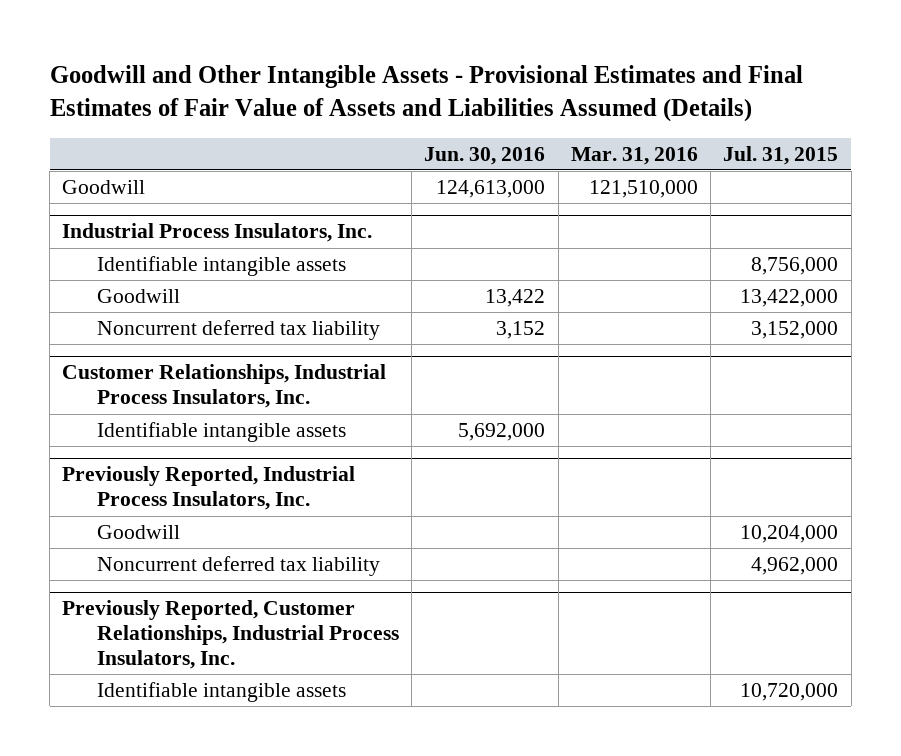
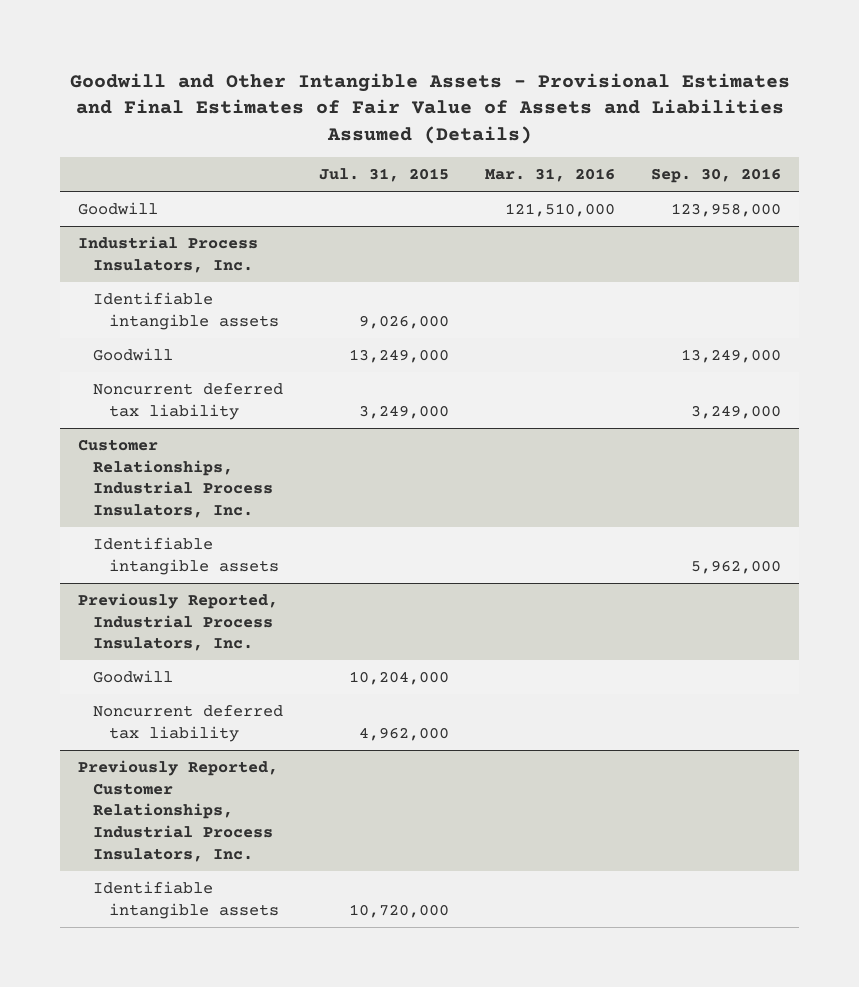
[424,146,546,165] Jun. 30, 2016 -> none
none -> [651,168,782,184] Sep. 30, 2016
[751,257,839,276] 8,756,000 -> [359,314,450,329] 9,026,000
[740,289,839,308] 13,422,000 -> [349,349,450,364] 13,249,000
[751,321,839,340] 3,152,000 -> [359,404,450,419] 3,249,000

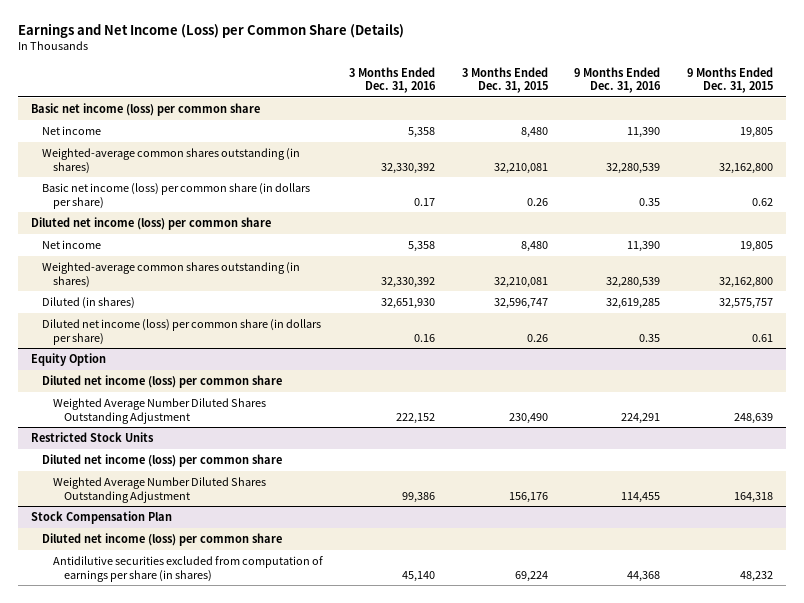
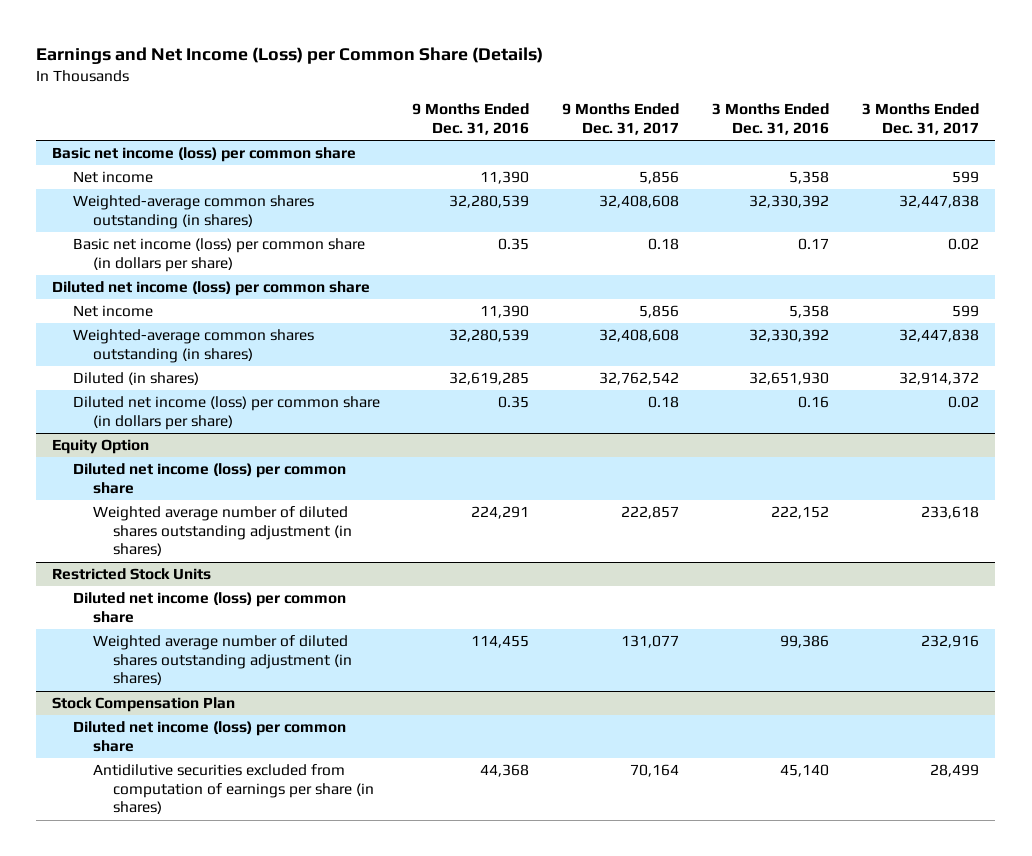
[461,66,548,94] 3 Months Ended Dec. 31, 2015 -> none
[686,66,773,94] 9 Months Ended Dec. 31, 2015 -> none
none -> [562,103,680,136] 9 Months Ended Dec. 31, 2017
none -> [862,103,980,136] 3 Months Ended Dec. 31, 2017
[53,397,267,424] Weighted Average Number Diluted Shares Outstanding Adjustment -> [92,506,352,557] Weighted average number of diluted shares outstanding adjustment (in shares)
[53,476,267,503] Weighted Average Number Diluted Shares Outstanding Adjustment -> [92,635,352,686] Weighted average number of diluted shares outstanding adjustment (in shares)

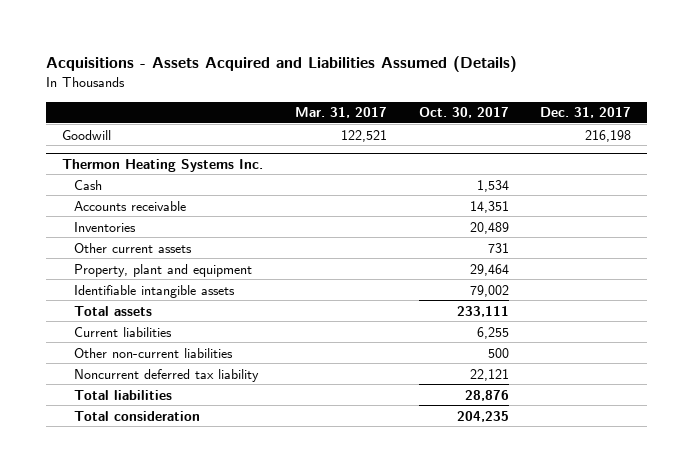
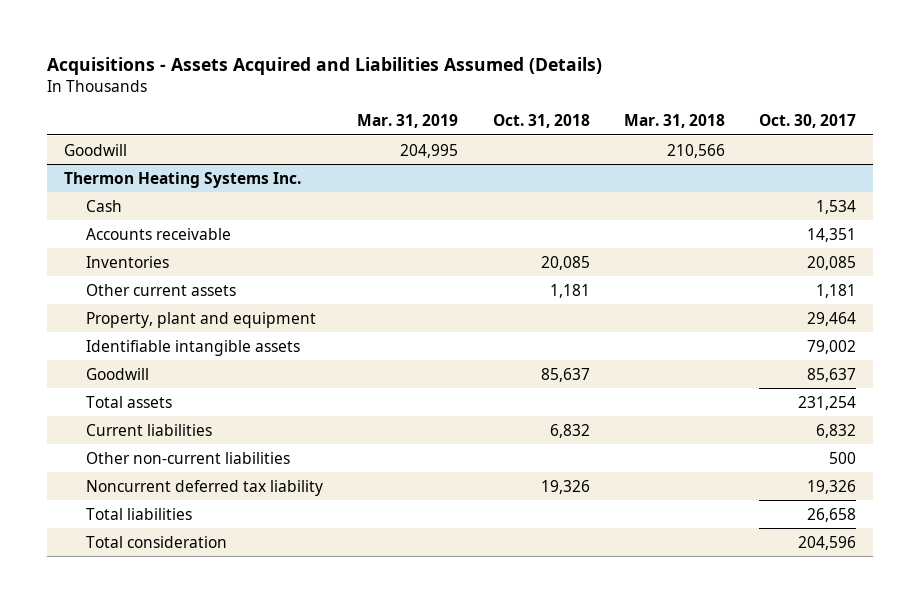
[294,107,387,119] Mar. 31, 2017 -> none
[540,107,632,119] Dec. 31, 2017 -> none
none -> [357,114,459,129] Mar. 31, 2019
none -> [492,114,590,129] Oct. 31, 2018
none -> [623,114,725,129] Mar. 31, 2018
[469,221,509,234] 20,489 -> [807,255,857,270] 20,085
[487,242,509,253] 731 -> [816,283,857,298] 1,181
none -> [86,367,150,380] Goodwill
[456,305,509,317] 233,111 -> [798,395,857,410] 231,254
[476,326,509,339] 6,255 -> [816,423,857,438] 6,832
[469,368,509,381] 22,121 -> [807,479,857,494] 19,326
[464,389,509,401] 28,876 -> [807,507,857,522] 26,658
[456,410,509,422] 204,235 -> [798,535,857,550] 204,596

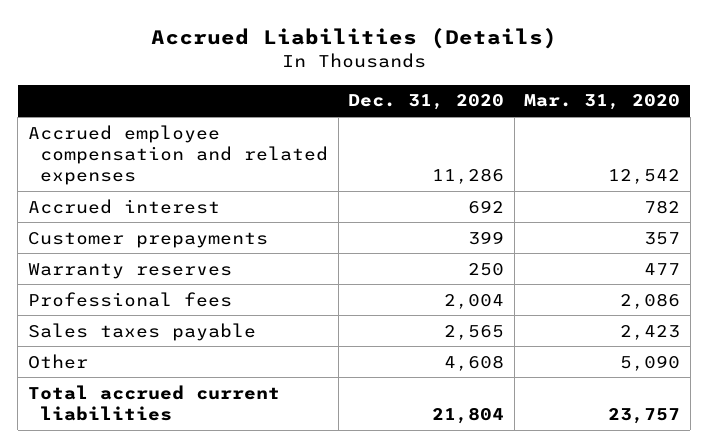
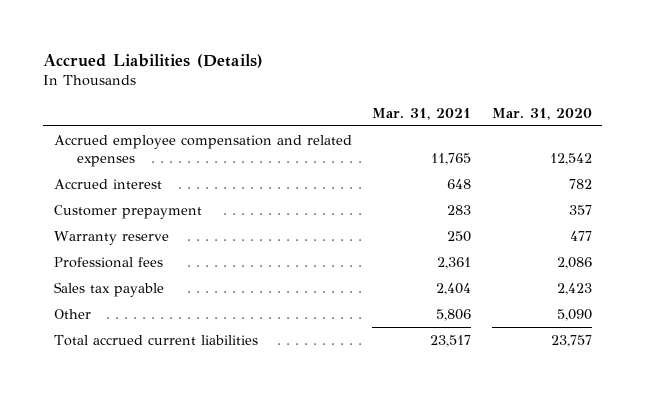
[348,94,505,111] Dec. 31, 2020 -> none
none -> [372,107,472,120] Mar. 31, 2021
[27,231,268,248] Customer prepayments -> [53,204,202,219] Customer prepayment
[27,262,232,279] Warranty reserves -> [53,230,169,245] Warranty reserve
[27,322,256,341] Sales taxes payable -> [53,281,164,297] Sales tax payable

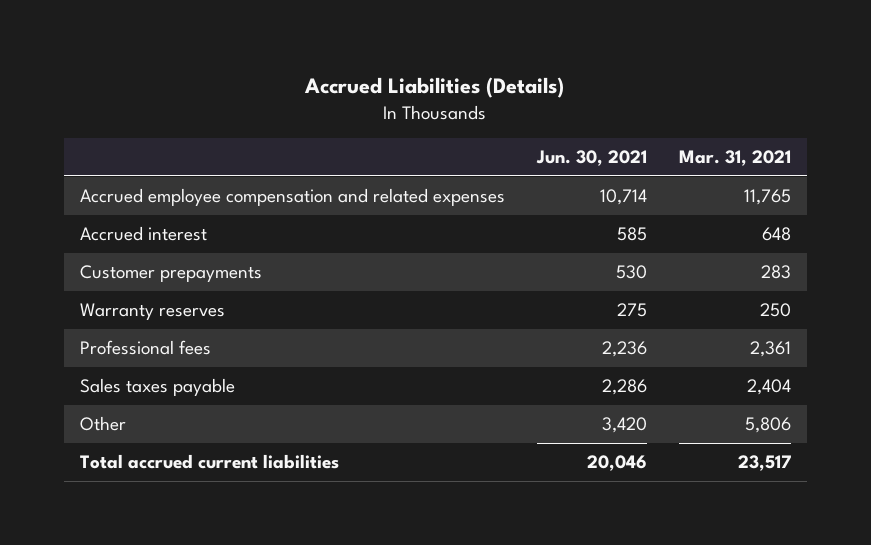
[491,107,592,120] Mar. 31, 2020 -> none
none -> [535,150,647,167] Jun. 30, 2021
[53,204,202,219] Customer prepayment -> [79,265,262,283] Customer prepayments
[53,230,169,245] Warranty reserve -> [79,303,225,321] Warranty reserves
[53,281,164,297] Sales tax payable -> [79,378,235,397] Sales taxes payable

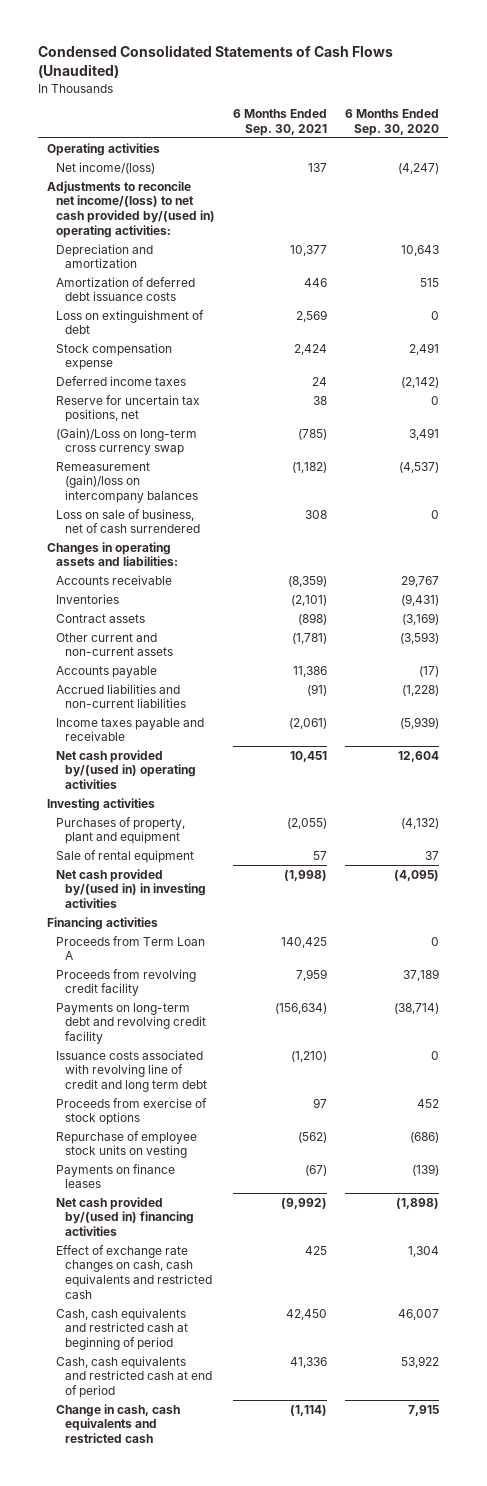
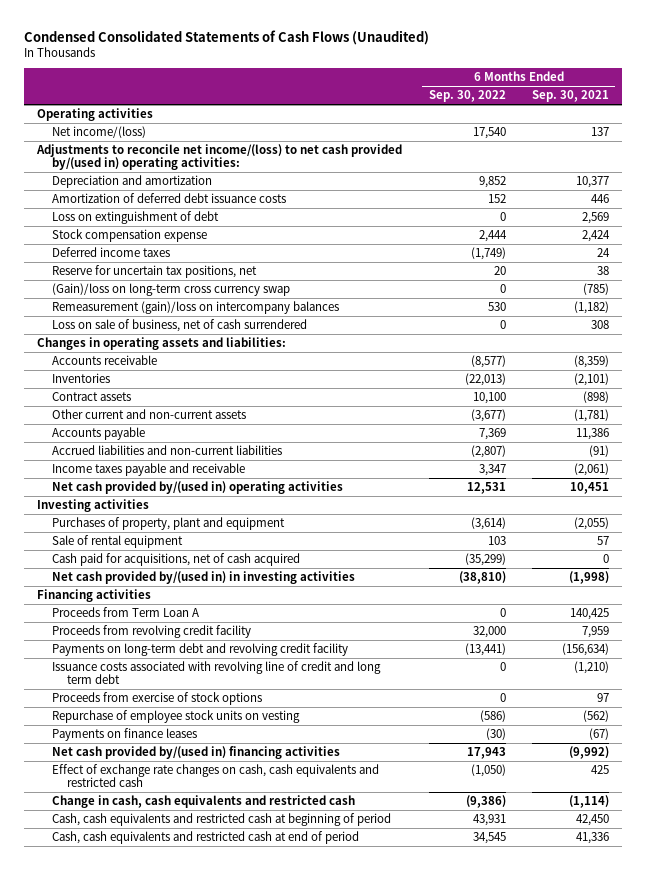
[345,109,440,137] 6 Months Ended Sep. 30, 2020 -> none
none -> [428,90,506,103] Sep. 30, 2022
[56,427,198,456] (Gain)/Loss on long-term cross currency swap -> [51,283,290,297] (Gain)/loss on long-term cross currency swap
none -> [51,553,300,567] Cash paid for acquisitions, net of cash acquired
[56,1403,181,1444] Change in cash, cash equivalents and restricted cash -> [51,795,355,809] Change in cash, cash equivalents and restricted cash

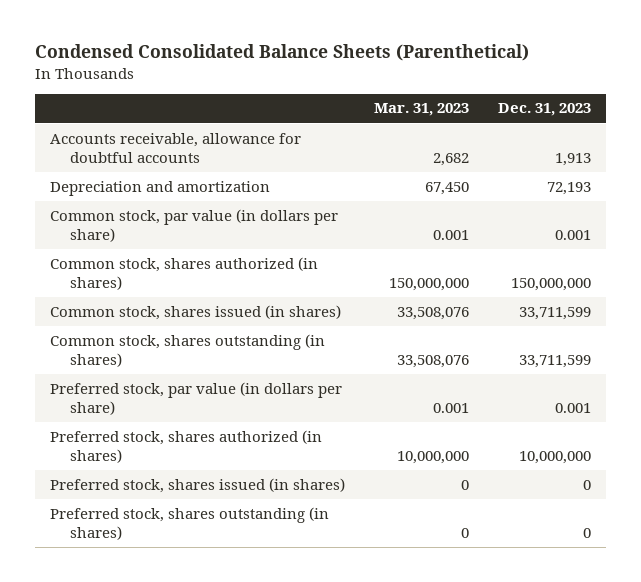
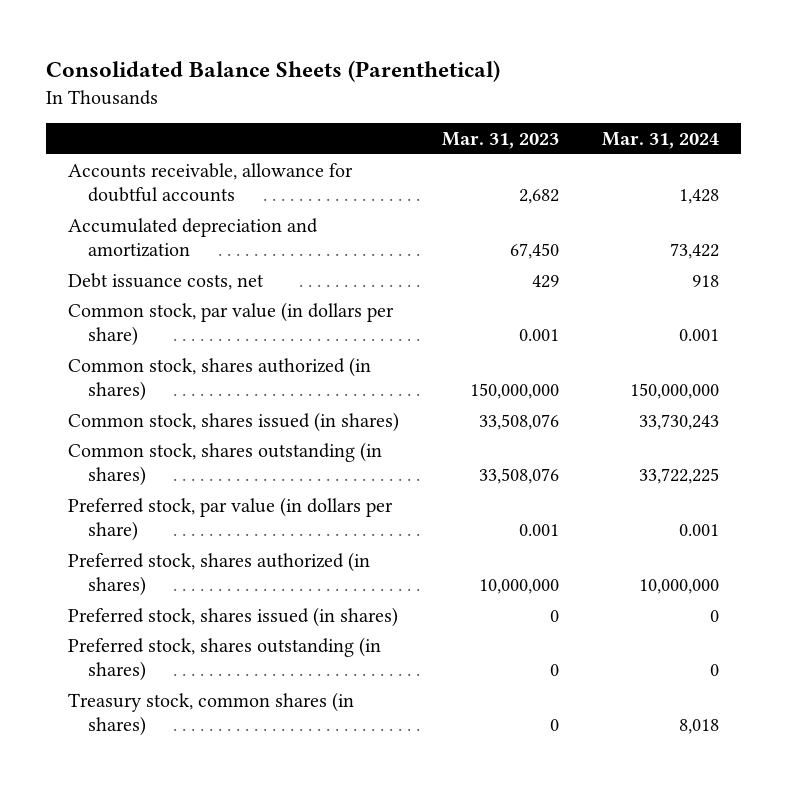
[34,44,529,62] Condensed Consolidated Balance Sheets (Parenthetical) -> [46,59,501,82] Consolidated Balance Sheets (Parenthetical)
[498,103,592,117] Dec. 31, 2023 -> none
none -> [602,131,720,149] Mar. 31, 2024
[49,180,270,196] Depreciation and amortization -> [67,217,318,258] Accumulated depreciation and amortization
none -> [67,272,264,290] Debt issuance costs, net
none -> [67,691,354,737] Treasury stock, common shares (in shares)

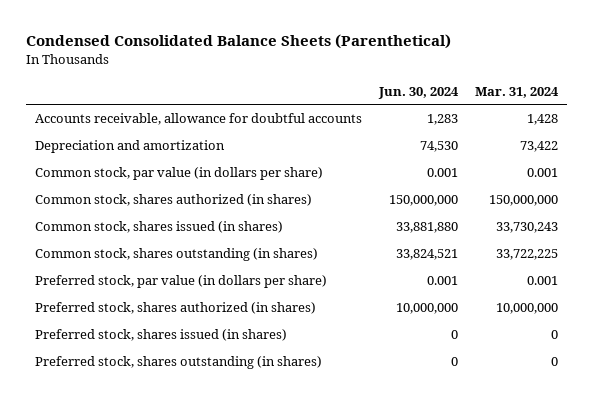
[46,59,501,82] Consolidated Balance Sheets (Parenthetical) -> [25,34,451,50] Condensed Consolidated Balance Sheets (Parenthetical)
[442,131,560,149] Mar. 31, 2023 -> none
none -> [377,86,459,99] Jun. 30, 2024
[67,272,264,290] Debt issuance costs, net -> none
[67,217,318,258] Accumulated depreciation and amortization -> [34,140,225,154] Depreciation and amortization
[67,691,354,737] Treasury stock, common shares (in shares) -> none

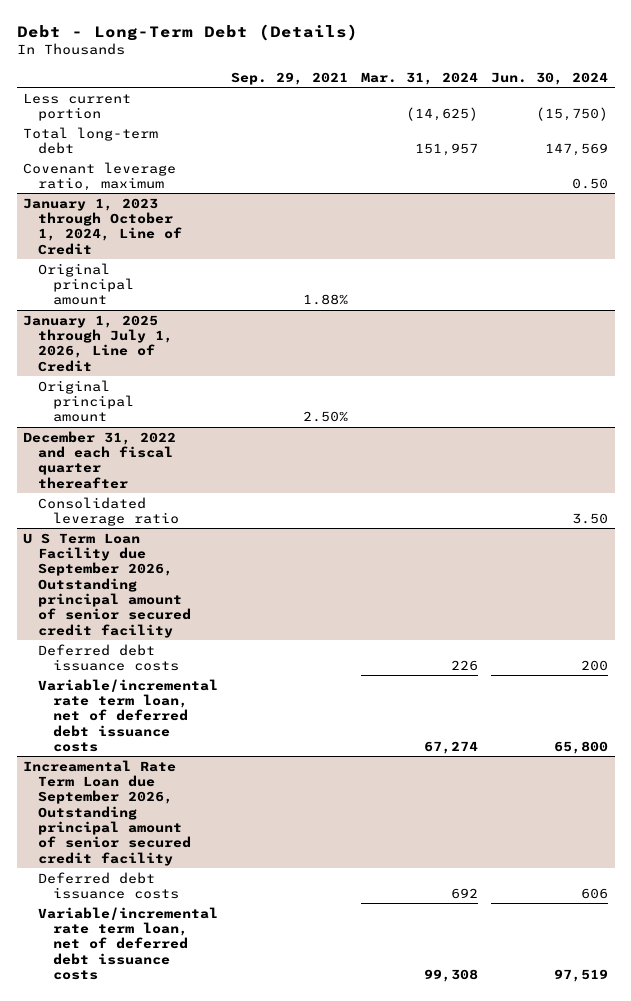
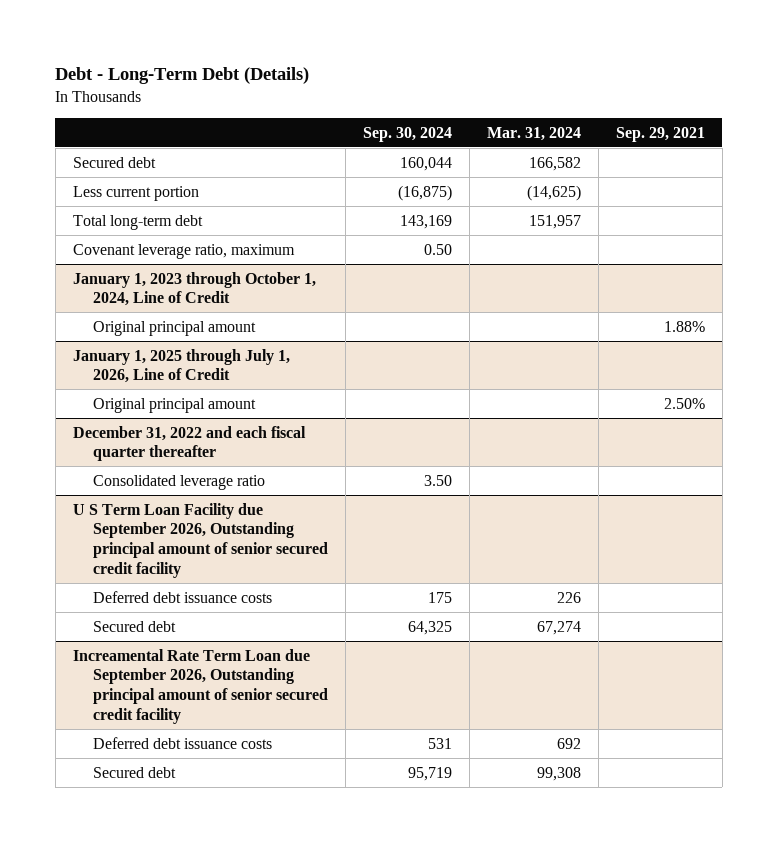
[491,71,609,85] Jun. 30, 2024 -> none
none -> [363,126,453,142] Sep. 30, 2024
none -> [72,156,156,168] Secured debt
[38,678,219,753] Variable/incremental rate term loan, net of deferred debt issuance costs -> [93,620,177,632] Secured debt
[38,906,219,981] Variable/incremental rate term loan, net of deferred debt issuance costs -> [93,766,177,778] Secured debt

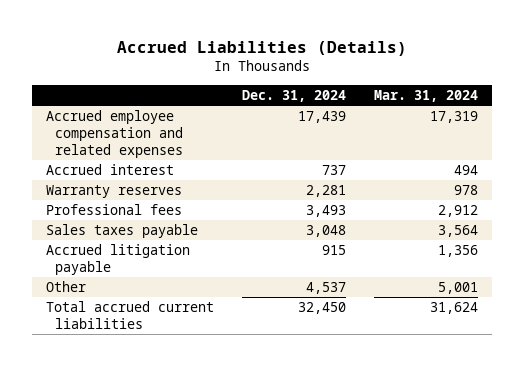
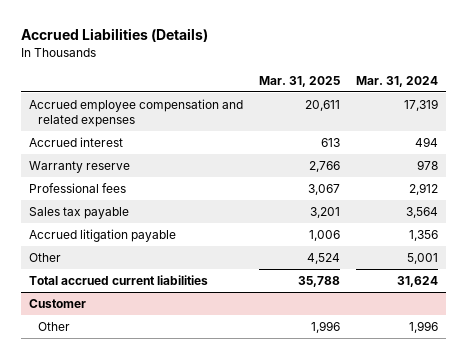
[241,89,346,102] Dec. 31, 2024 -> none
none -> [258,75,340,87] Mar. 31, 2025
[45,185,182,199] Warranty reserves -> [29,160,131,173] Warranty reserve
[45,224,198,239] Sales taxes payable -> [29,206,130,219] Sales tax payable
none -> [29,298,87,308] Customer
none -> [38,321,71,331] Other

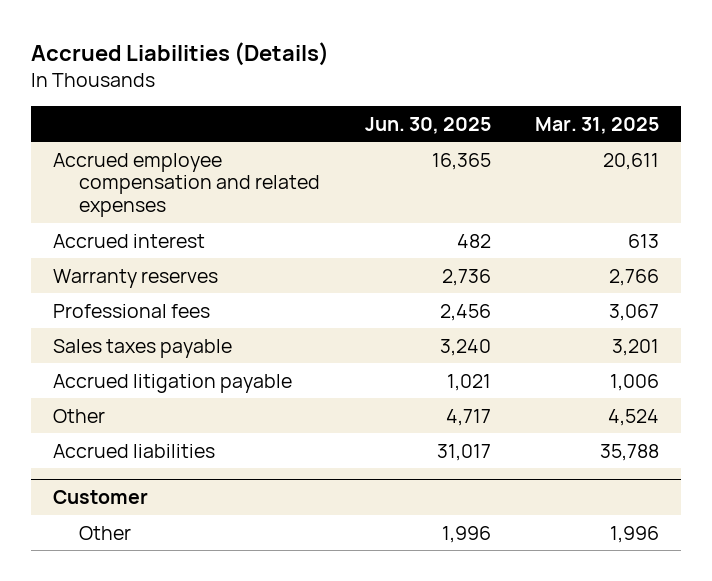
[355,75,438,87] Mar. 31, 2024 -> none
none -> [364,116,491,134] Jun. 30, 2025
[29,160,131,173] Warranty reserve -> [53,268,219,288] Warranty reserves
[29,206,130,219] Sales tax payable -> [53,338,233,358] Sales taxes payable
[29,274,209,285] Total accrued current liabilities -> [53,443,216,458] Accrued liabilities

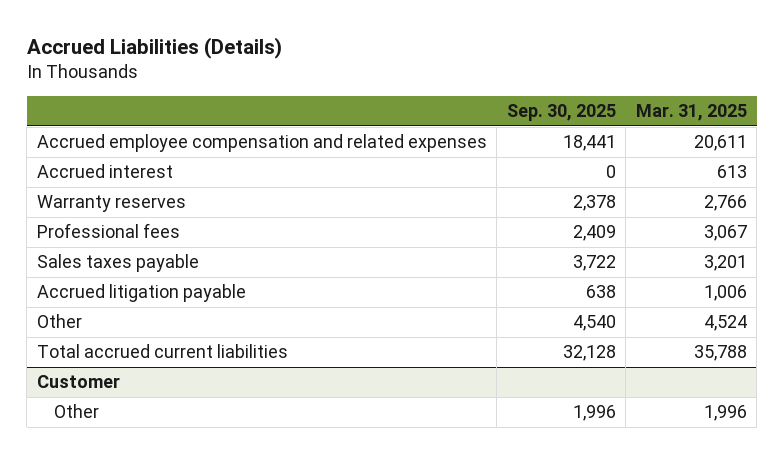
[364,116,491,134] Jun. 30, 2025 -> none
none -> [506,104,616,122] Sep. 30, 2025
[53,443,216,458] Accrued liabilities -> [36,344,288,359] Total accrued current liabilities

